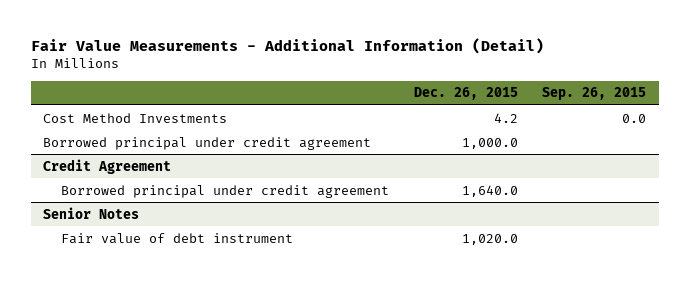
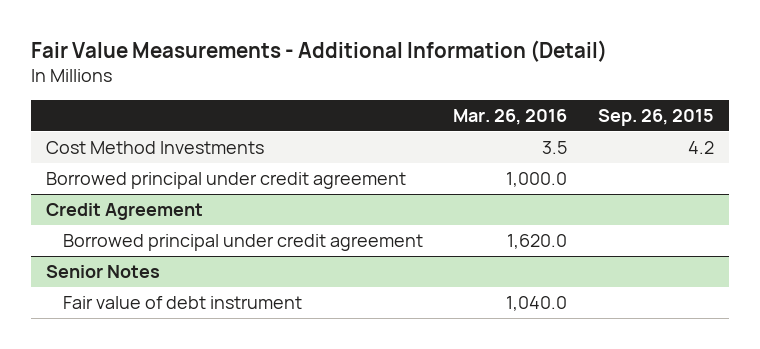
[413,87,518,101] Dec. 26, 2015 -> none
none -> [453,108,568,125] Mar. 26, 2016
[622,113,647,123] 0.0 -> [687,140,714,154] 4.2

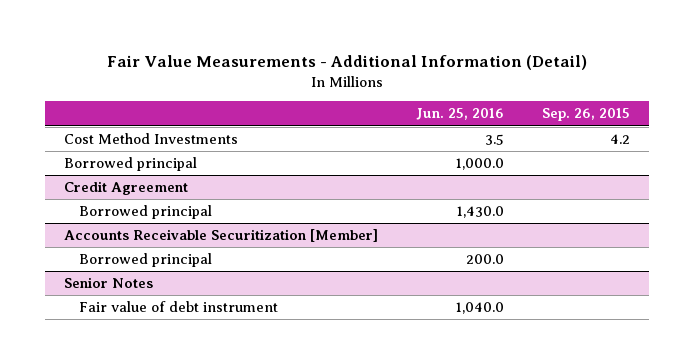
[453,108,568,125] Mar. 26, 2016 -> none
none -> [416,108,505,121] Jun. 25, 2016
[45,171,406,189] Borrowed principal under credit agreement -> [64,157,198,172] Borrowed principal
[62,233,423,251] Borrowed principal under credit agreement -> [78,205,212,220] Borrowed principal
none -> [64,229,379,243] Accounts Receivable Securitization [Member]
none -> [78,253,212,268] Borrowed principal

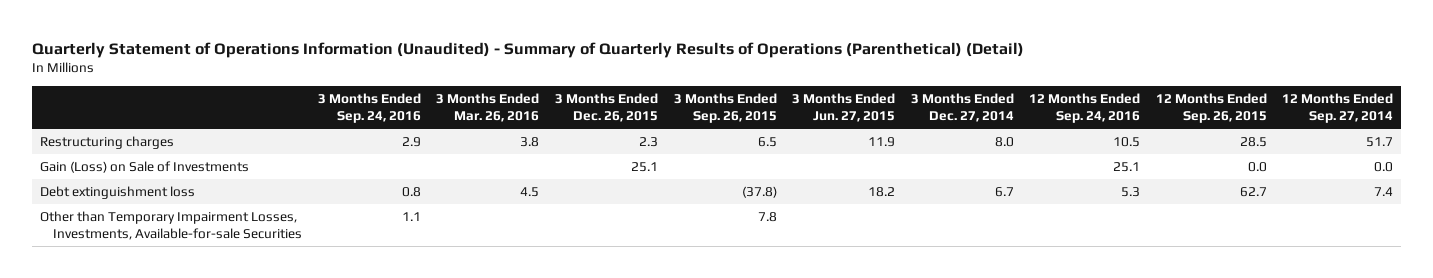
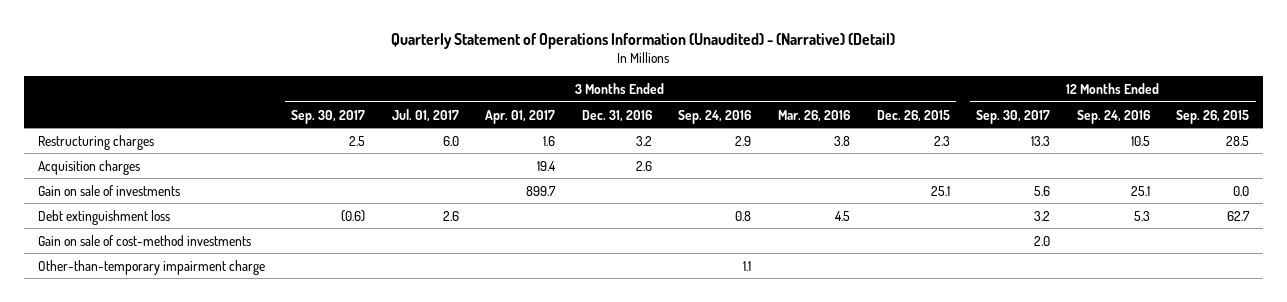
[32,41,1025,58] Quarterly Statement of Operations Information (Unaudited) - Summary of Quarterly Results of Operations (Parenthetical) (Detail) -> [391,33,896,50] Quarterly Statement of Operations Information (Unaudited) - (Narrative) (Detail)
[673,92,777,124] 3 Months Ended Sep. 26, 2015 -> none
[792,92,896,123] 3 Months Ended Jun. 27, 2015 -> none
[910,92,1014,123] 3 Months Ended Dec. 27, 2014 -> none
[1282,92,1394,124] 12 Months Ended Sep. 27, 2014 -> none
none -> [291,109,366,124] Sep. 30, 2017
none -> [391,108,459,122] Jul. 01, 2017
none -> [485,109,556,124] Apr. 01, 2017
none -> [581,109,652,122] Dec. 31, 2016
none -> [976,109,1051,124] Sep. 30, 2017
none -> [37,159,140,175] Acquisition charges
[40,161,250,174] Gain (Loss) on Sale of Investments -> [37,184,180,196] Gain on sale of investments
none -> [37,234,251,246] Gain on sale of cost-method investments
[40,211,303,241] Other than Temporary Impairment Losses, Investments, Available-for-sale Securities -> [37,259,265,275] Other-than-temporary impairment charge

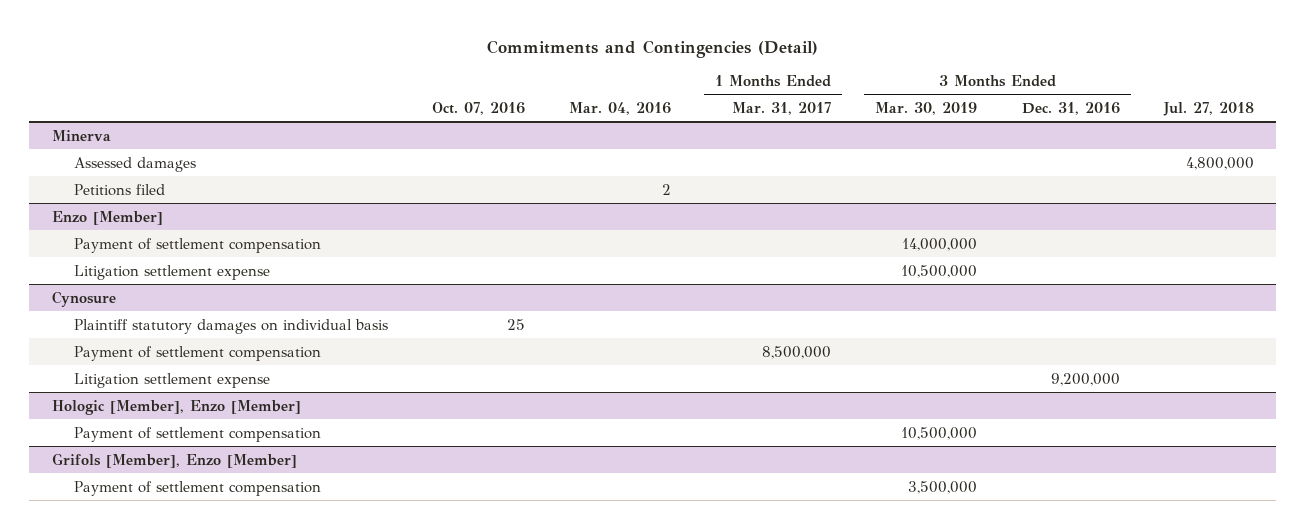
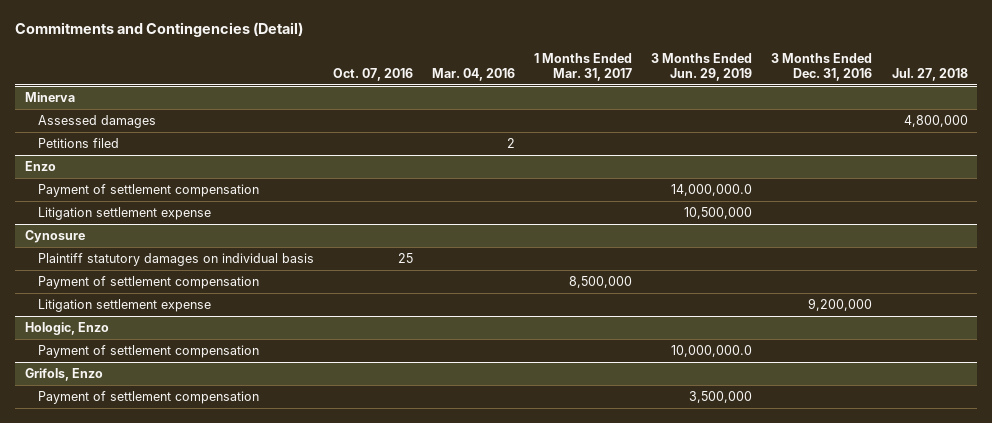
[875,101,978,115] Mar. 30, 2019 -> none
none -> [651,52,753,81] 3 Months Ended Jun. 29, 2019
[51,210,163,225] Enzo [Member] -> [24,161,56,172] Enzo
[51,399,301,415] Hologic [Member], Enzo [Member] -> [24,322,109,336] Hologic, Enzo
[51,452,297,468] Grifols [Member], Enzo [Member] -> [24,368,103,382] Grifols, Enzo

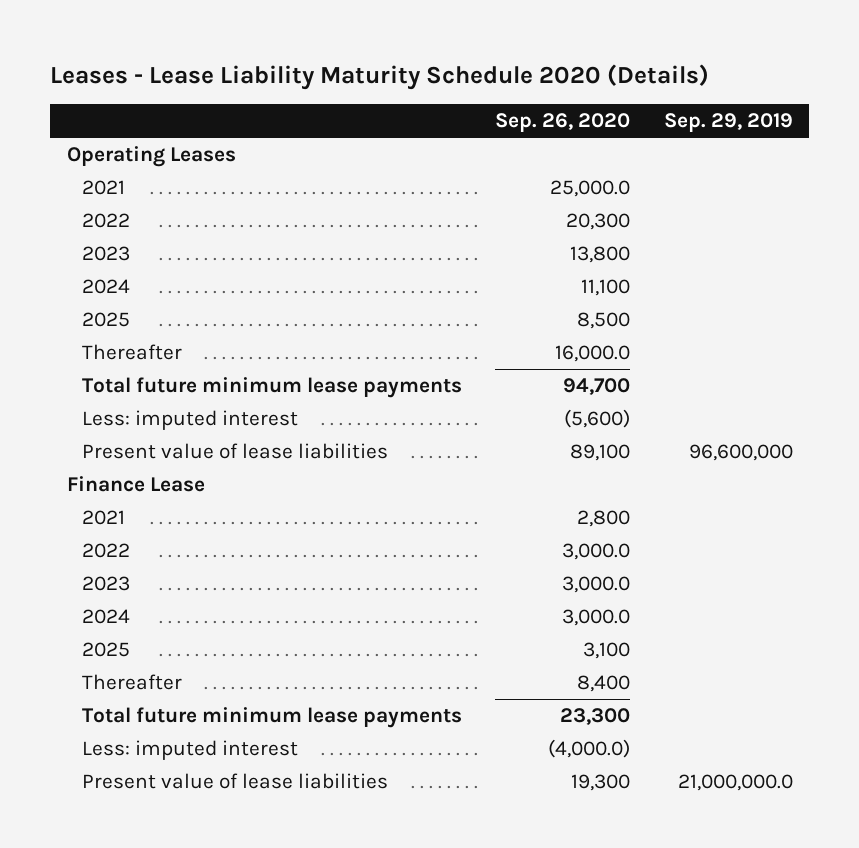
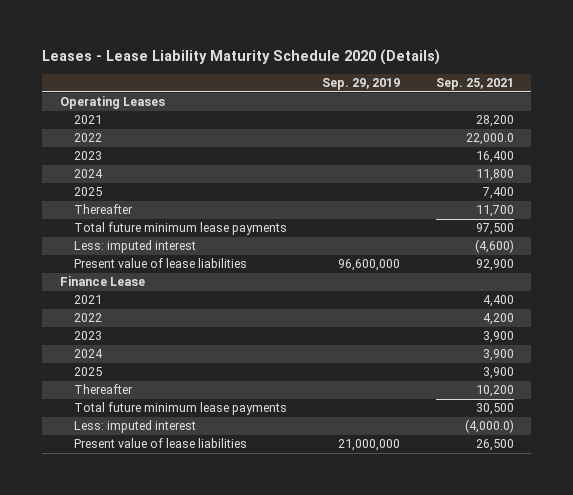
[495,113,631,133] Sep. 26, 2020 -> none
none -> [435,78,514,91] Sep. 25, 2021
[677,774,793,792] 21,000,000.0 -> [338,439,401,452] 21,000,000

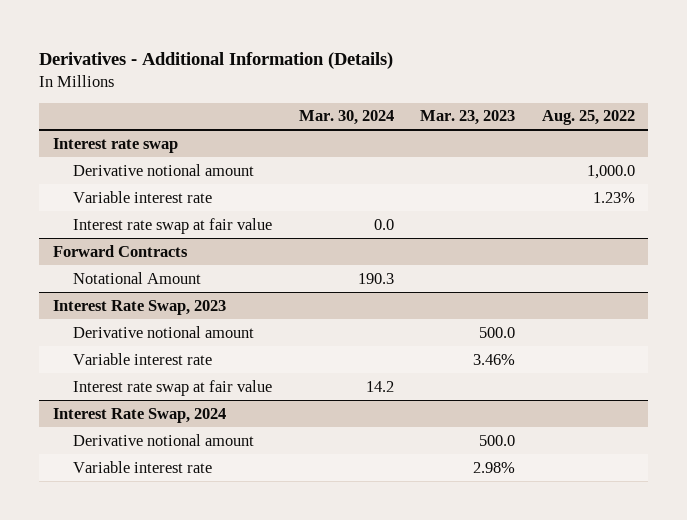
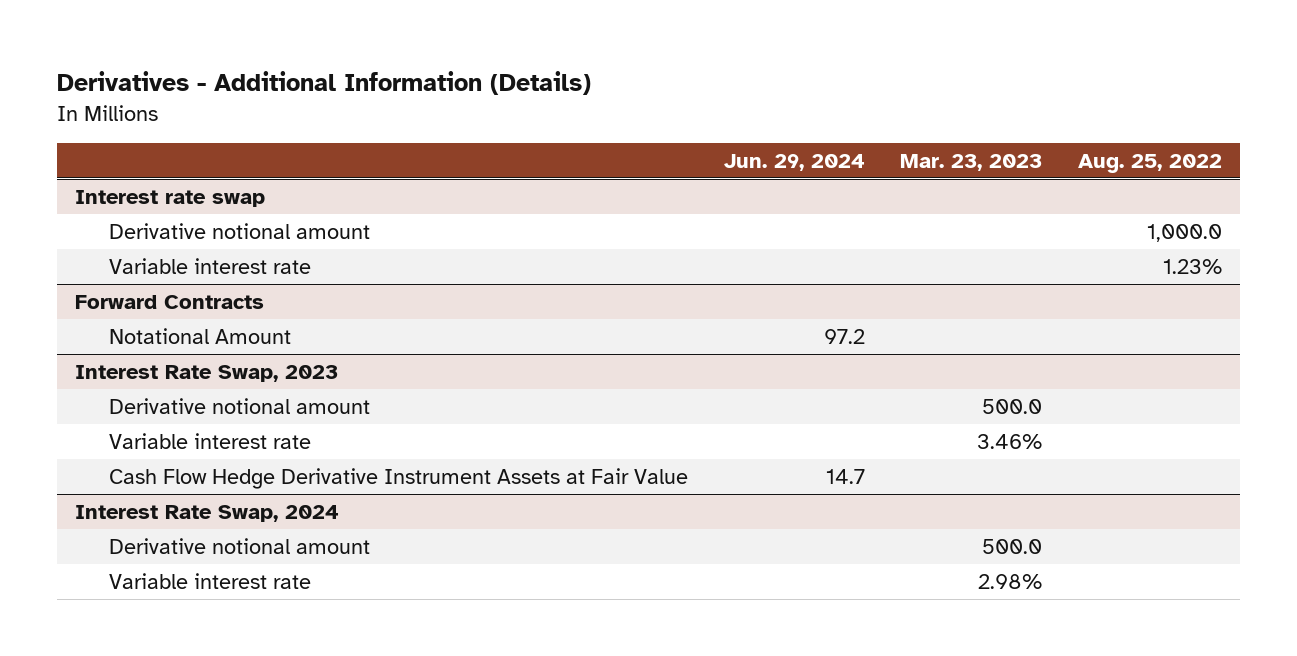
[298,110,394,126] Mar. 30, 2024 -> none
none -> [723,153,865,171] Jun. 29, 2024
[73,217,273,234] Interest rate swap at fair value -> none
[73,379,273,396] Interest rate swap at fair value -> [109,467,689,489] Cash Flow Hedge Derivative Instrument Assets at Fair Value

